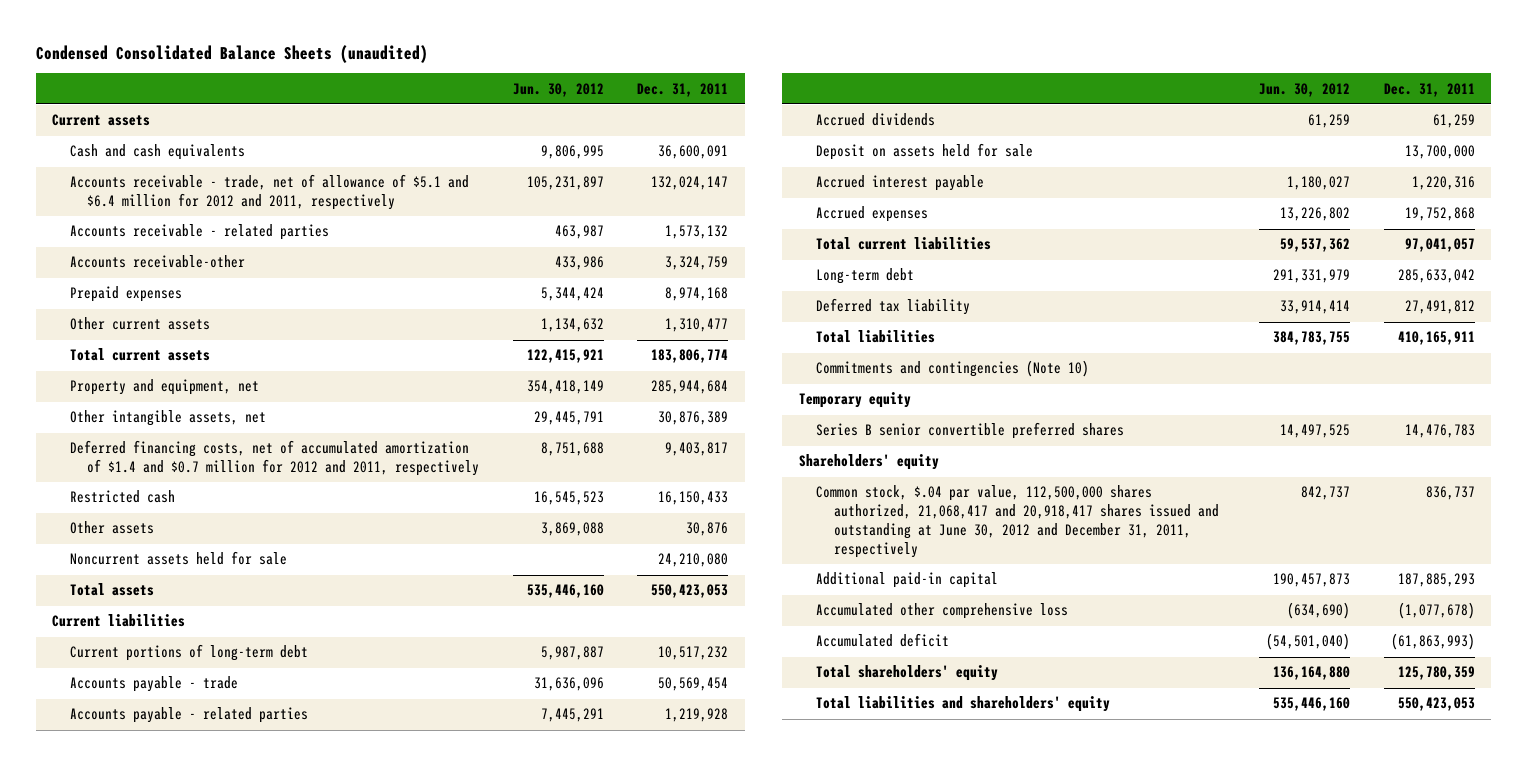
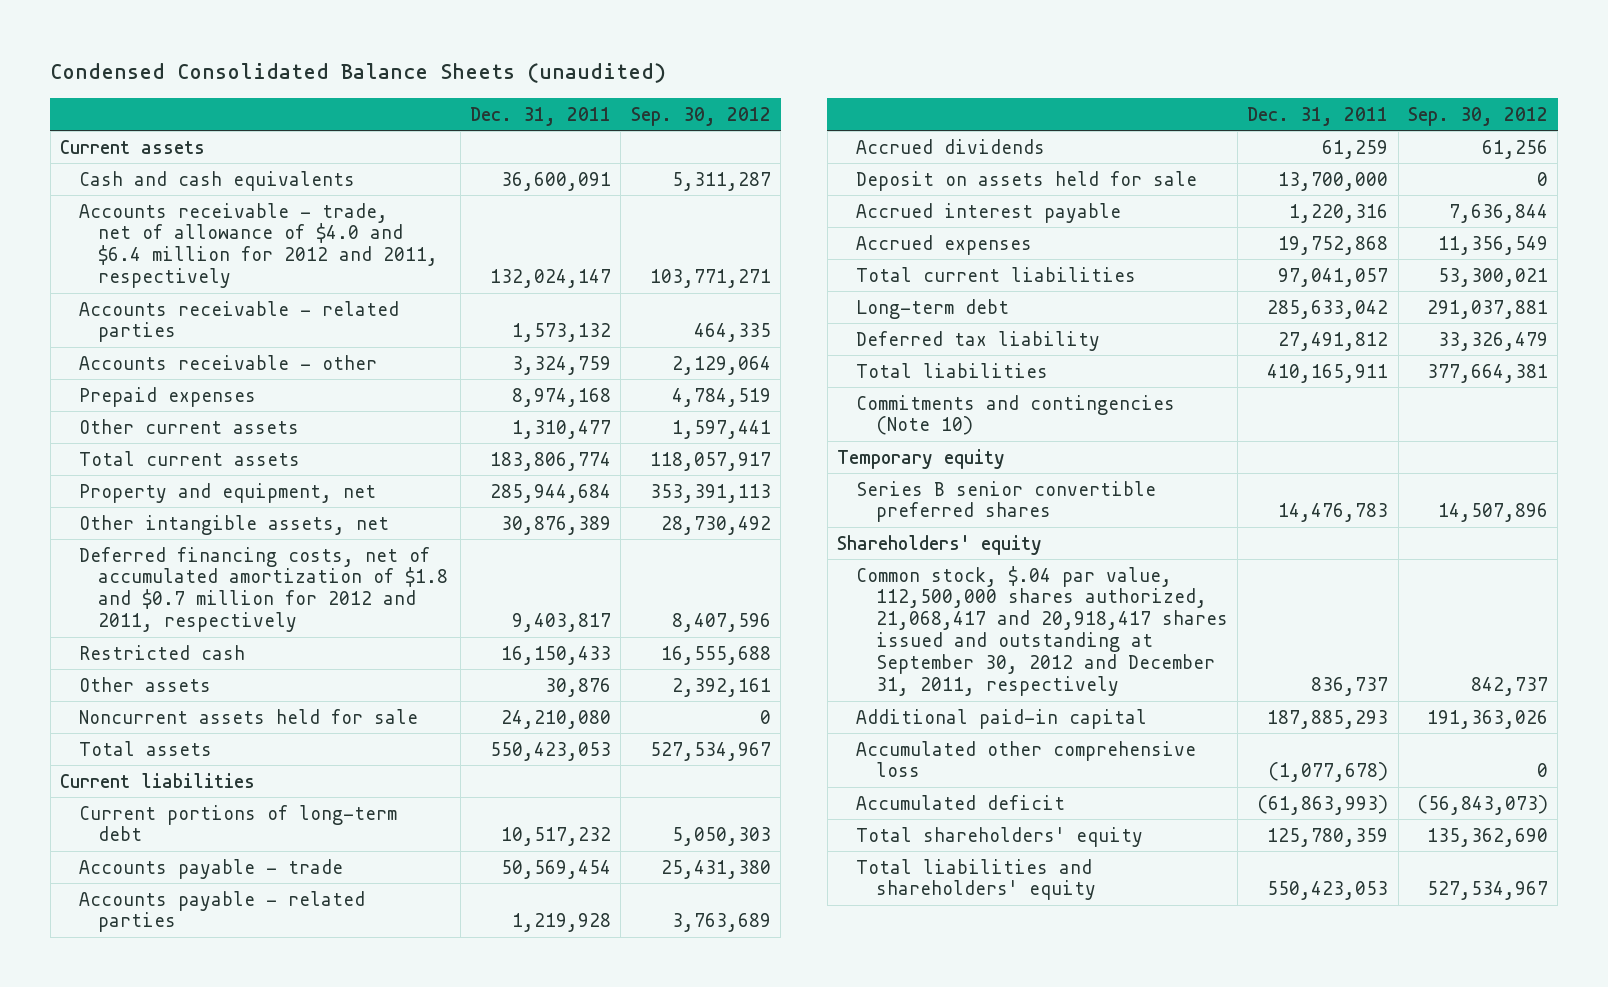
[512,82,604,97] Jun. 30, 2012 -> none
none -> [630,106,771,126] Sep. 30, 2012
[69,174,469,211] Accounts receivable - trade, net of allowance of $5.1 and $6.4 million for 2012 and 2011, respectively -> [79,202,439,289] Accounts receivable - trade, net of allowance of $4.0 and $6.4 million for 2012 and 2011, respectively
[69,255,245,269] Accounts receivable-other -> [79,354,378,370] Accounts receivable - other
[69,440,480,477] Deferred financing costs, net of accumulated amortization of $1.4 and $0.7 million for 2012 and 2011, respectively -> [79,546,449,633] Deferred financing costs, net of accumulated amortization of $1.8 and $0.7 million for 2012 and 2011, respectively
[816,485,1219,559] Common stock, $.04 par value, 112,500,000 shares authorized, 21,068,417 and 20,918,417 shares issued and outstanding at June 30, 2012 and December 31, 2011, respectively -> [856,565,1228,697] Common stock, $.04 par value, 112,500,000 shares authorized, 21,068,417 and 20,918,417 shares issued and outstanding at September 30, 2012 and December 31, 2011, respectively

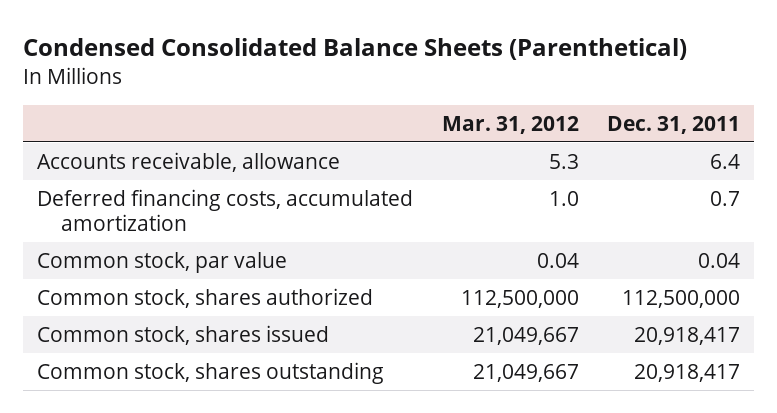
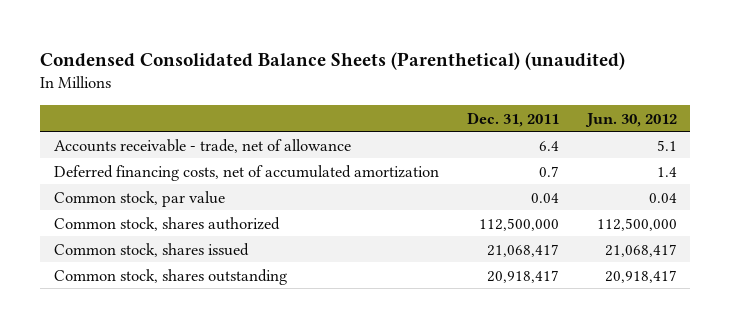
[23,37,688,60] Condensed Consolidated Balance Sheets (Parenthetical) -> [40,52,626,71] Condensed Consolidated Balance Sheets (Parenthetical) (unaudited)
[441,115,579,134] Mar. 31, 2012 -> none
none -> [584,112,677,127] Jun. 30, 2012
[37,151,341,172] Accounts receivable, allowance -> [54,138,352,153] Accounts receivable - trade, net of allowance
[37,188,414,231] Deferred financing costs, accumulated amortization -> [54,164,440,181] Deferred financing costs, net of accumulated amortization
[633,326,740,345] 20,918,417 -> [486,243,559,257] 21,068,417

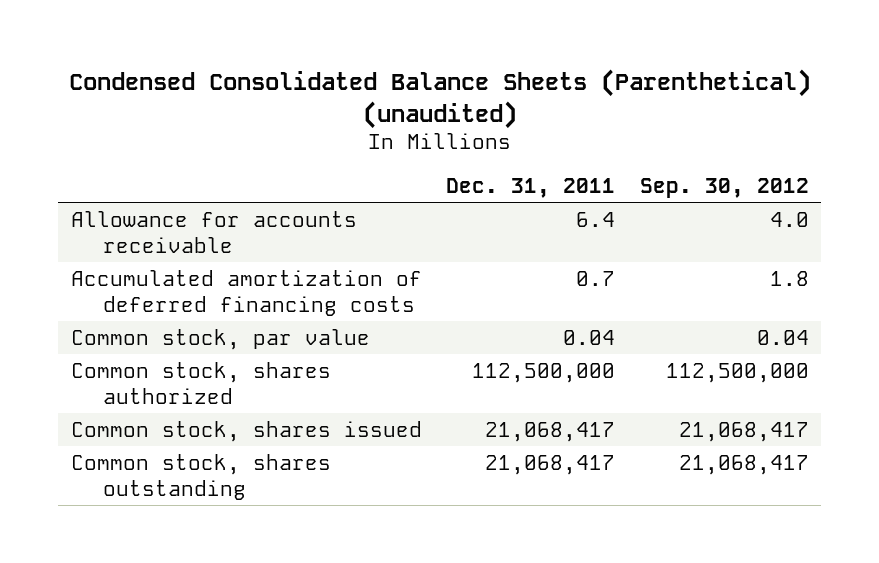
[584,112,677,127] Jun. 30, 2012 -> none
none -> [639,177,809,198] Sep. 30, 2012
[54,138,352,153] Accounts receivable - trade, net of allowance -> [70,210,357,253] Allowance for accounts receivable
[54,164,440,181] Deferred financing costs, net of accumulated amortization -> [70,269,422,316] Accumulated amortization of deferred financing costs
[486,269,559,283] 20,918,417 -> [485,454,616,475] 21,068,417

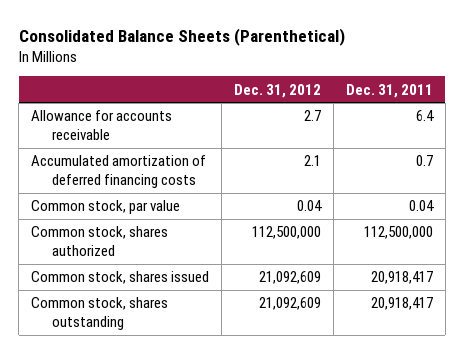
[68,68,811,129] Condensed Consolidated Balance Sheets (Parenthetical) (unaudited) -> [18,27,345,46] Consolidated Balance Sheets (Parenthetical)
[639,177,809,198] Sep. 30, 2012 -> none
none -> [233,83,321,98] Dec. 31, 2012
[485,421,616,442] 21,068,417 -> [370,271,433,285] 20,918,417
[485,454,616,475] 21,068,417 -> [370,297,433,311] 20,918,417

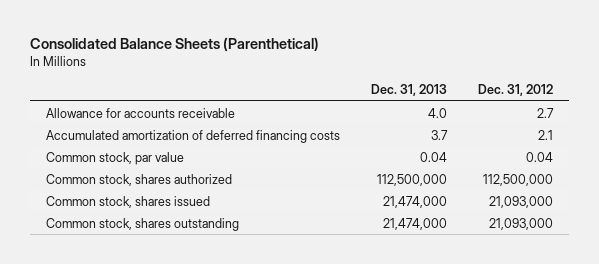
[345,83,433,98] Dec. 31, 2011 -> none
none -> [370,84,447,97] Dec. 31, 2013
[258,271,321,285] 21,092,609 -> [489,195,554,208] 21,093,000
[258,297,321,311] 21,092,609 -> [489,217,554,230] 21,093,000

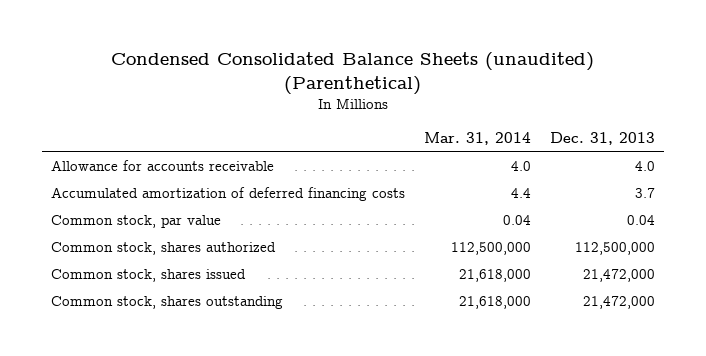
[29,37,319,52] Consolidated Balance Sheets (Parenthetical) -> [111,52,595,95] Condensed Consolidated Balance Sheets (unaudited) (Parenthetical)
[478,84,554,97] Dec. 31, 2012 -> none
none -> [424,131,532,145] Mar. 31, 2014
[382,195,447,208] 21,474,000 -> [583,268,656,282] 21,472,000
[382,217,447,230] 21,474,000 -> [583,295,656,309] 21,472,000

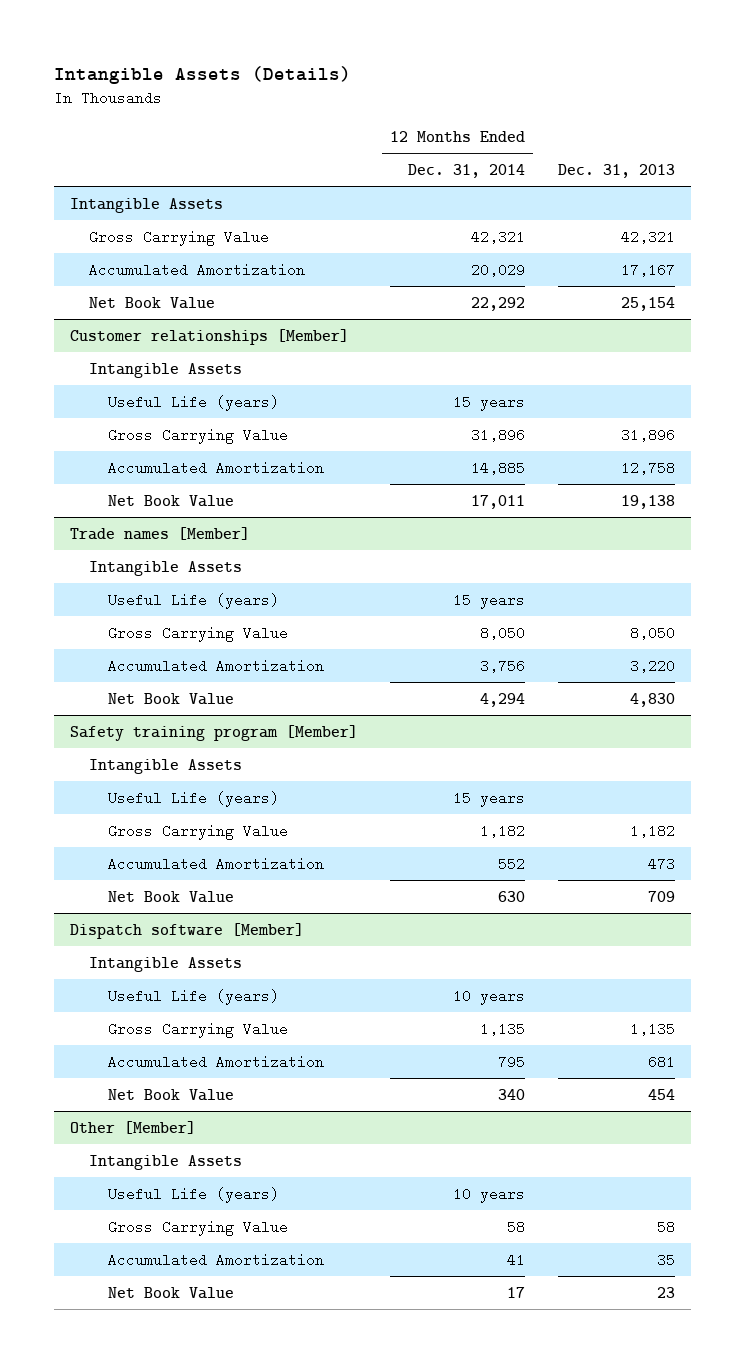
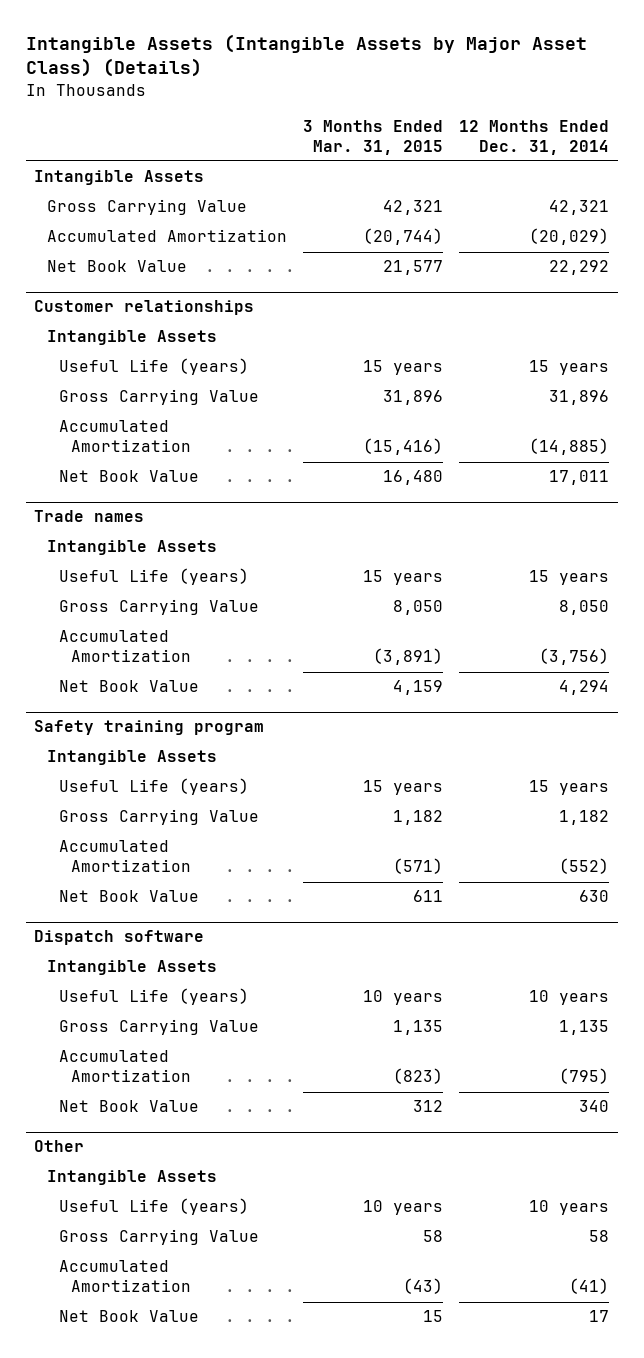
[54,66,352,85] Intangible Assets (Details) -> [26,34,588,78] Intangible Assets (Intangible Assets by Major Asset Class) (Details)
[557,163,675,178] Dec. 31, 2013 -> none
none -> [303,119,444,155] 3 Months Ended Mar. 31, 2015
[471,262,526,277] 20,029 -> [529,228,610,246] (20,029)
[70,328,350,345] Customer relationships [Member] -> [34,300,255,316] Customer relationships
[471,460,526,475] 14,885 -> [529,438,610,456] (14,885)
[70,526,251,540] Trade names [Member] -> [34,510,145,523] Trade names
[480,658,526,673] 3,756 -> [539,648,610,666] (3,756)
[70,724,359,741] Safety training program [Member] -> [34,720,265,736] Safety training program
[498,856,526,871] 552 -> [559,858,610,875] (552)
[70,922,305,939] Dispatch software [Member] -> [34,930,205,946] Dispatch software
[498,1054,526,1069] 795 -> [559,1068,610,1085] (795)
[70,1120,197,1134] Other [Member] -> [34,1140,85,1153] Other
[507,1252,526,1267] 41 -> [569,1278,610,1295] (41)

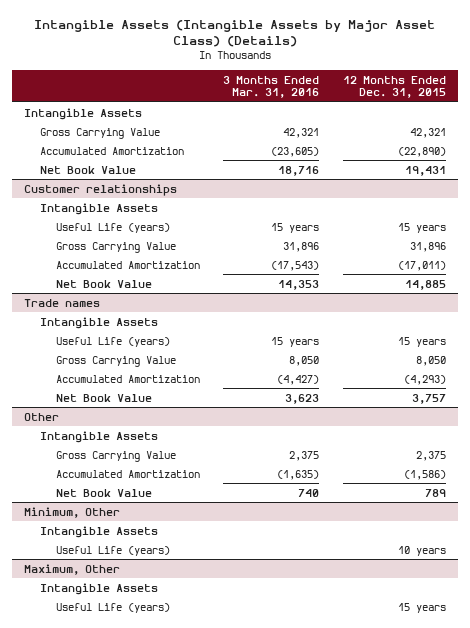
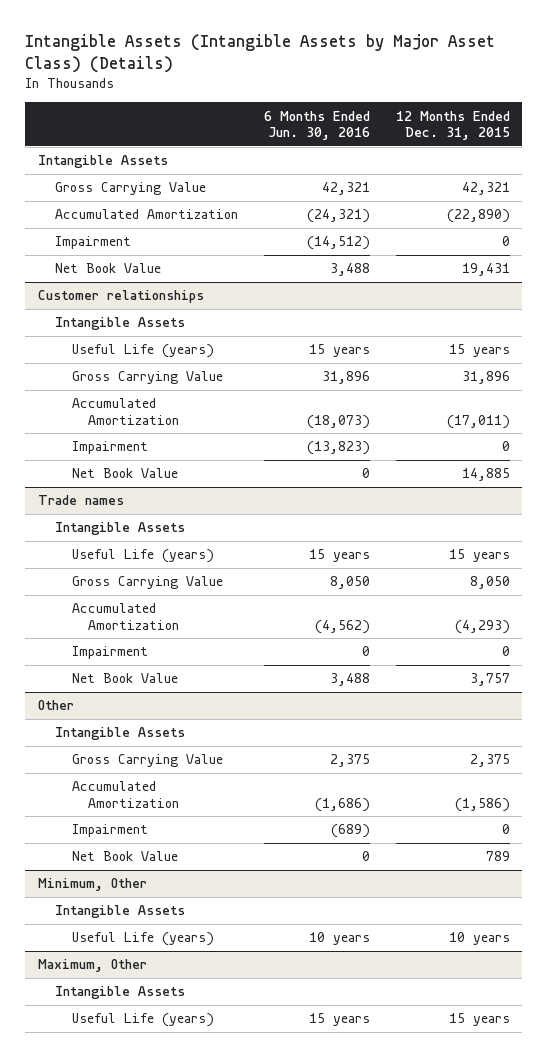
[223,75,320,98] 3 Months Ended Mar. 31, 2016 -> none
none -> [263,110,370,141] 6 Months Ended Jun. 30, 2016
none -> [54,236,131,250] Impairment
none -> [71,441,148,455] Impairment
none -> [71,646,148,660] Impairment
none -> [71,824,148,838] Impairment

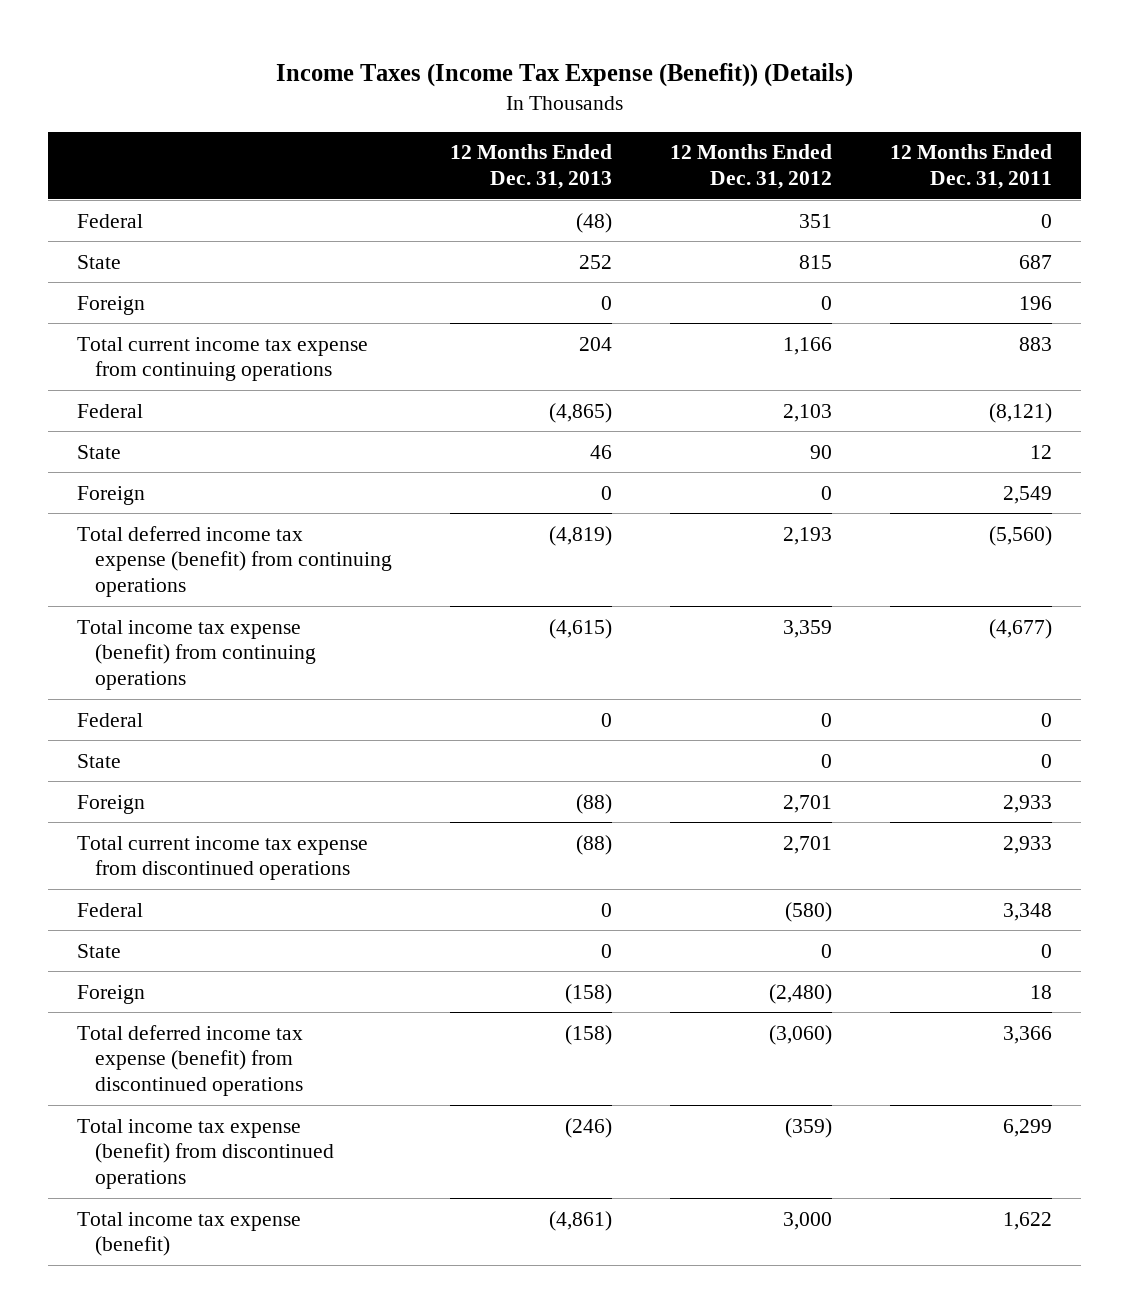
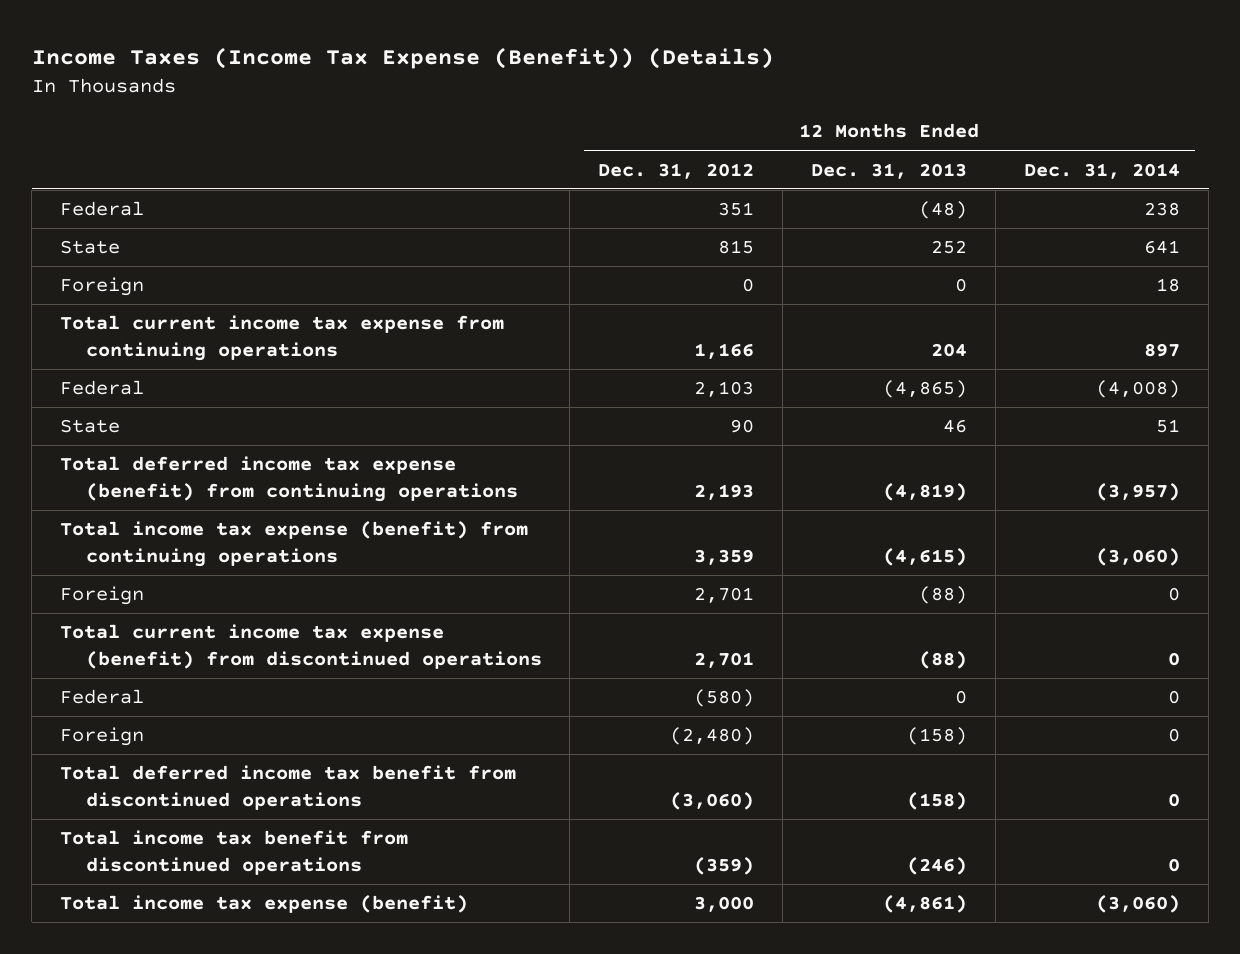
[890,144,1053,189] 12 Months Ended Dec. 31, 2011 -> none
none -> [1024,162,1181,179] Dec. 31, 2014
[77,485,146,505] Foreign -> none
[77,712,144,727] Federal -> none
[77,753,122,768] State -> none
[77,835,369,881] Total current income tax expense from discontinued operations -> [60,624,542,669] Total current income tax expense (benefit) from discontinued operations
[77,943,122,958] State -> none
[77,1024,304,1097] Total deferred income tax expense (benefit) from discontinued operations -> [60,765,517,810] Total deferred income tax benefit from discontinued operations
[77,1118,335,1190] Total income tax expense (benefit) from discontinued operations -> [60,830,409,875] Total income tax benefit from discontinued operations

